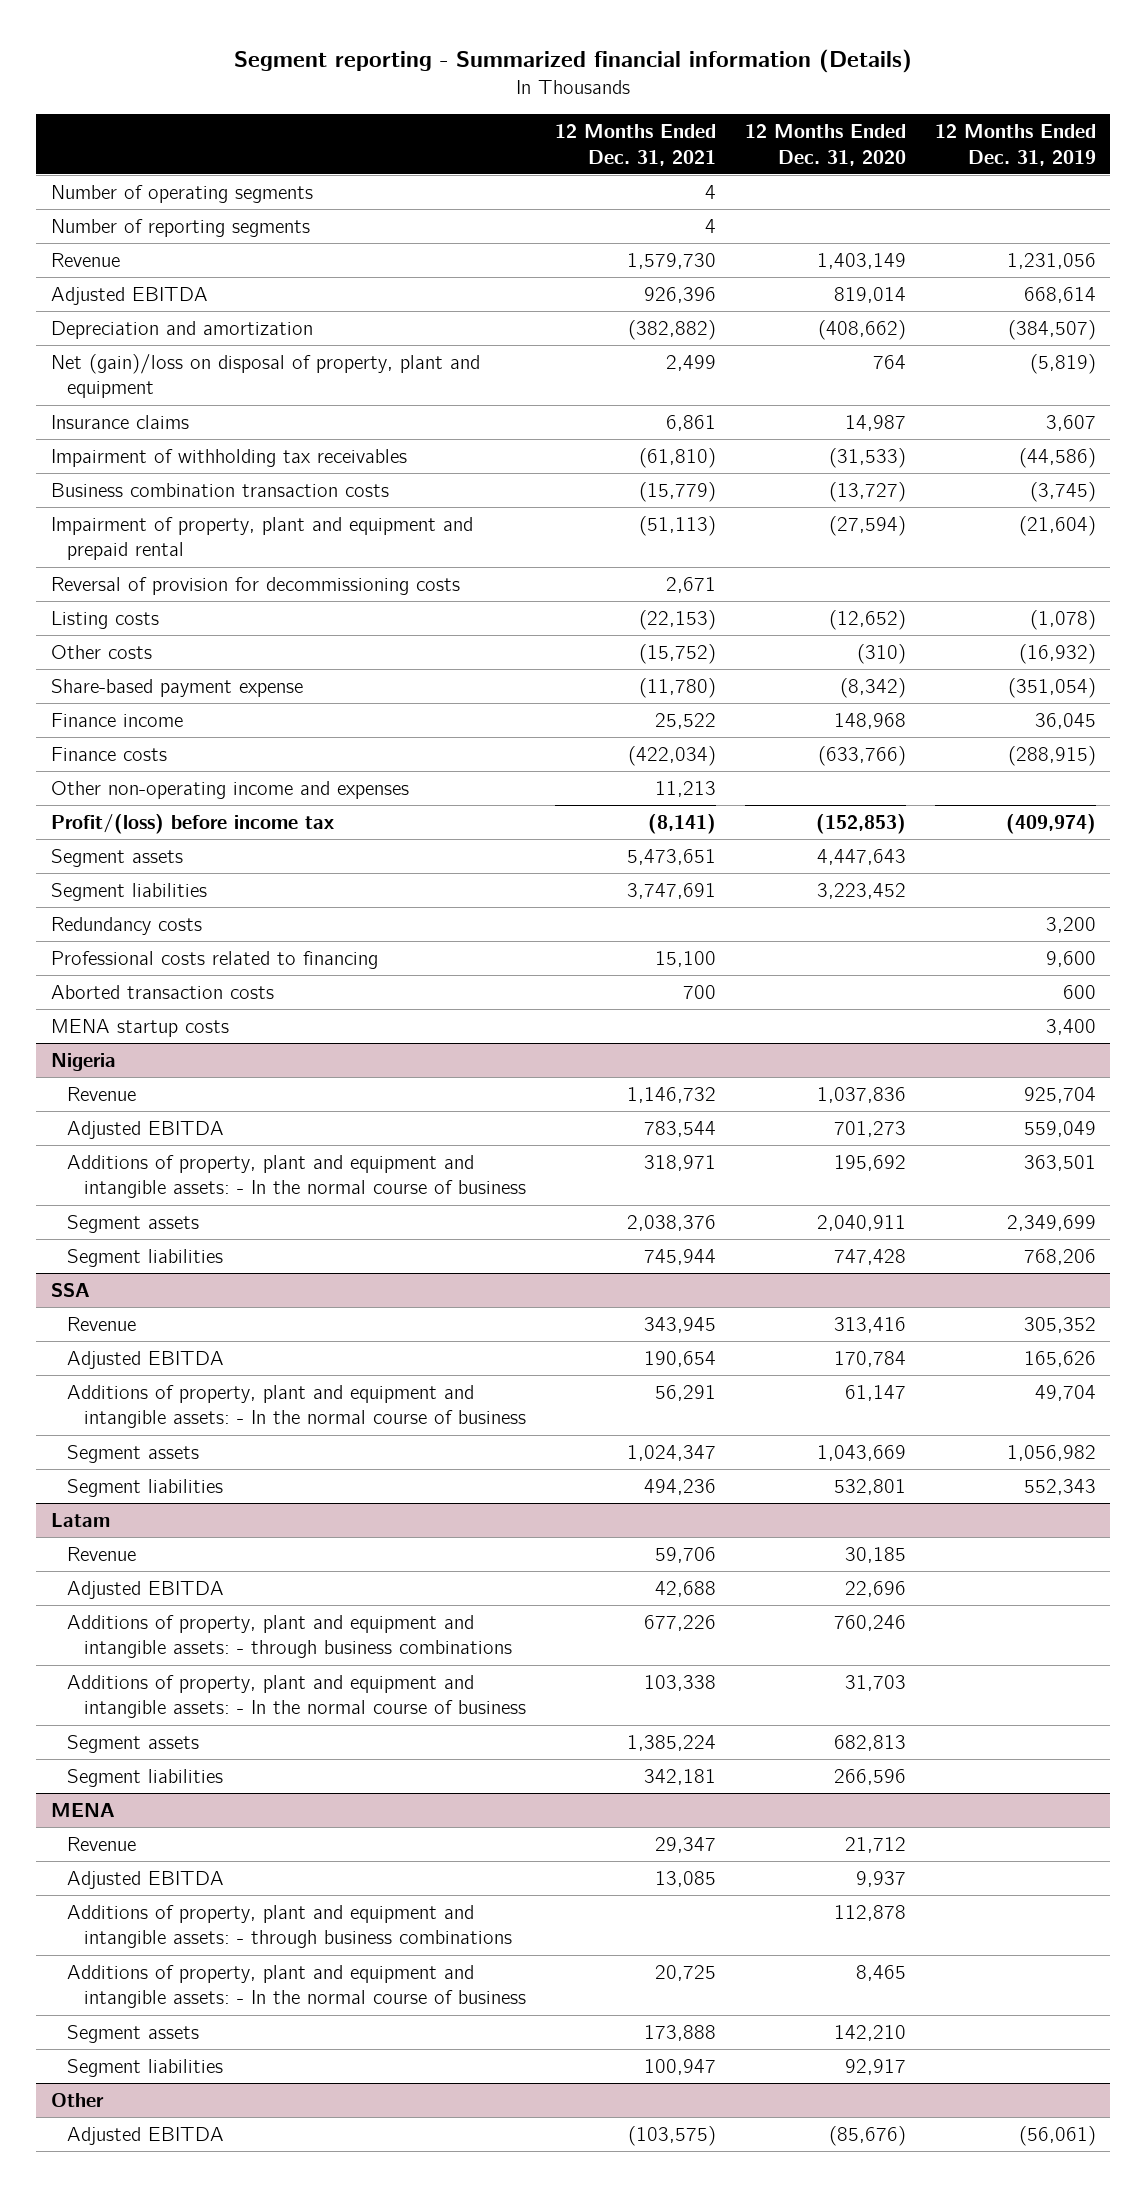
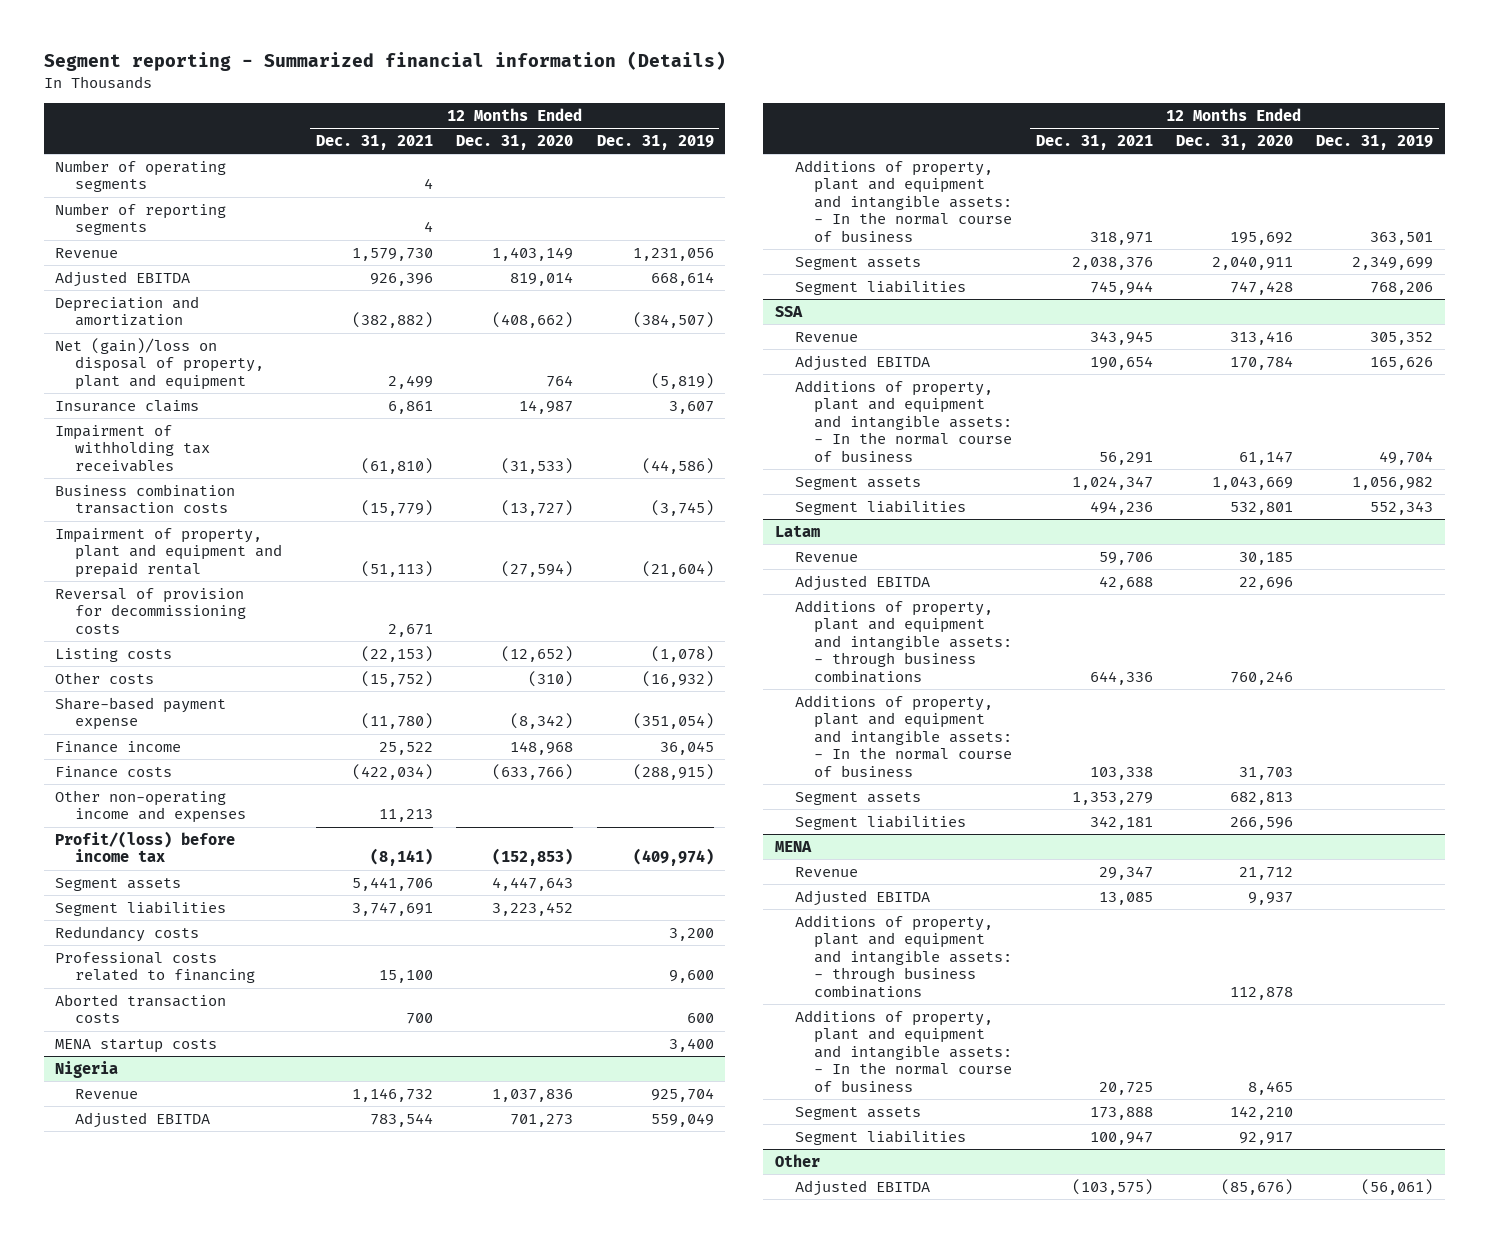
[626,848,716,865] 5,473,651 -> [351,876,433,891] 5,441,706
[643,1614,716,1631] 677,226 -> [1089,670,1153,685] 644,336
[626,1734,716,1751] 1,385,224 -> [1071,791,1153,805] 1,353,279

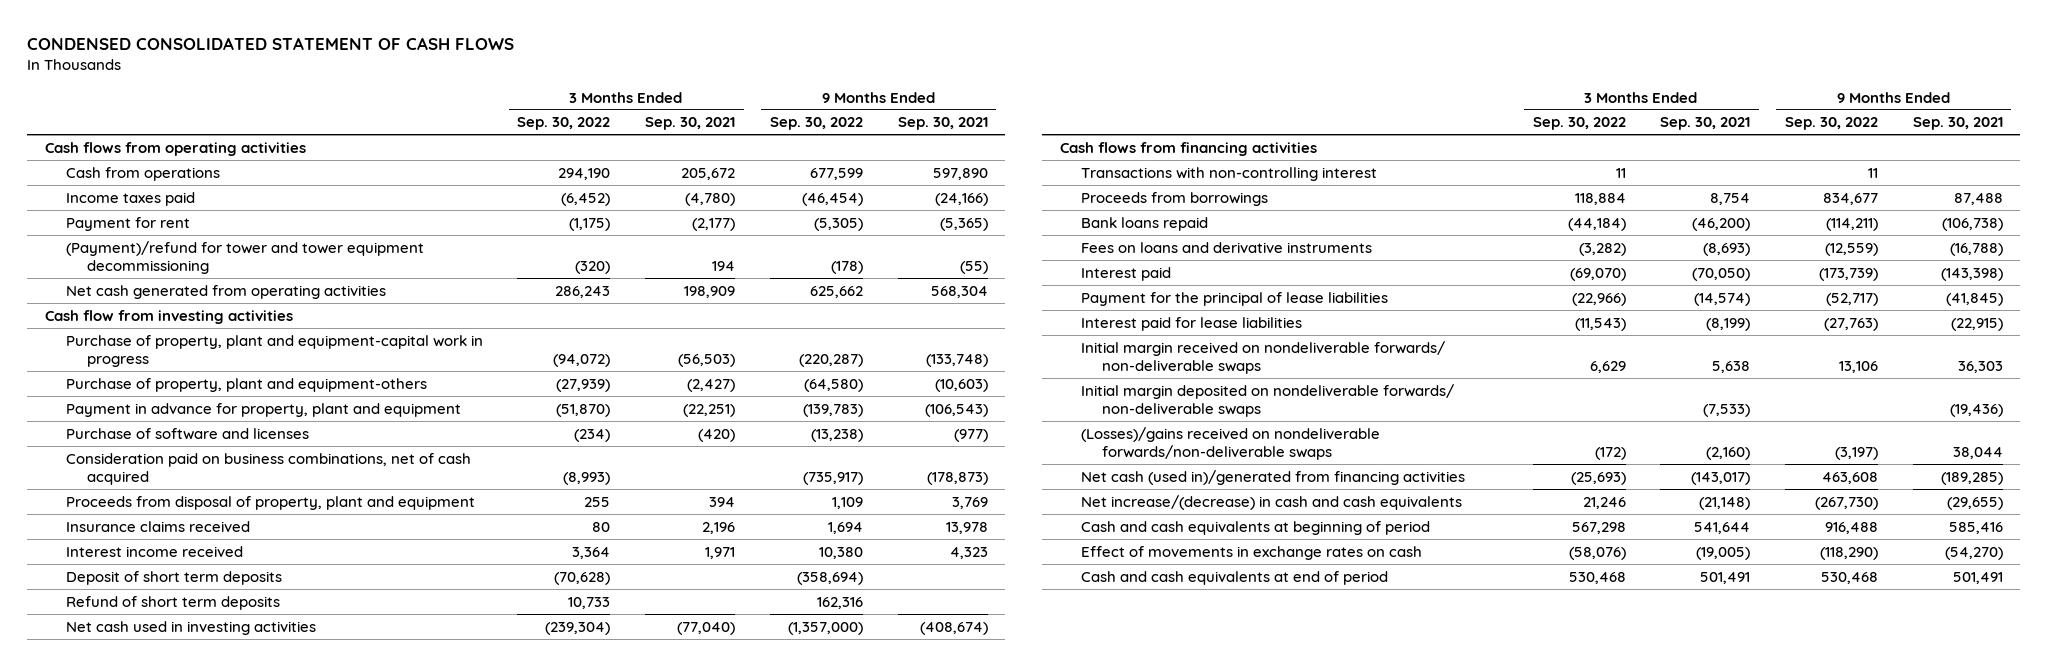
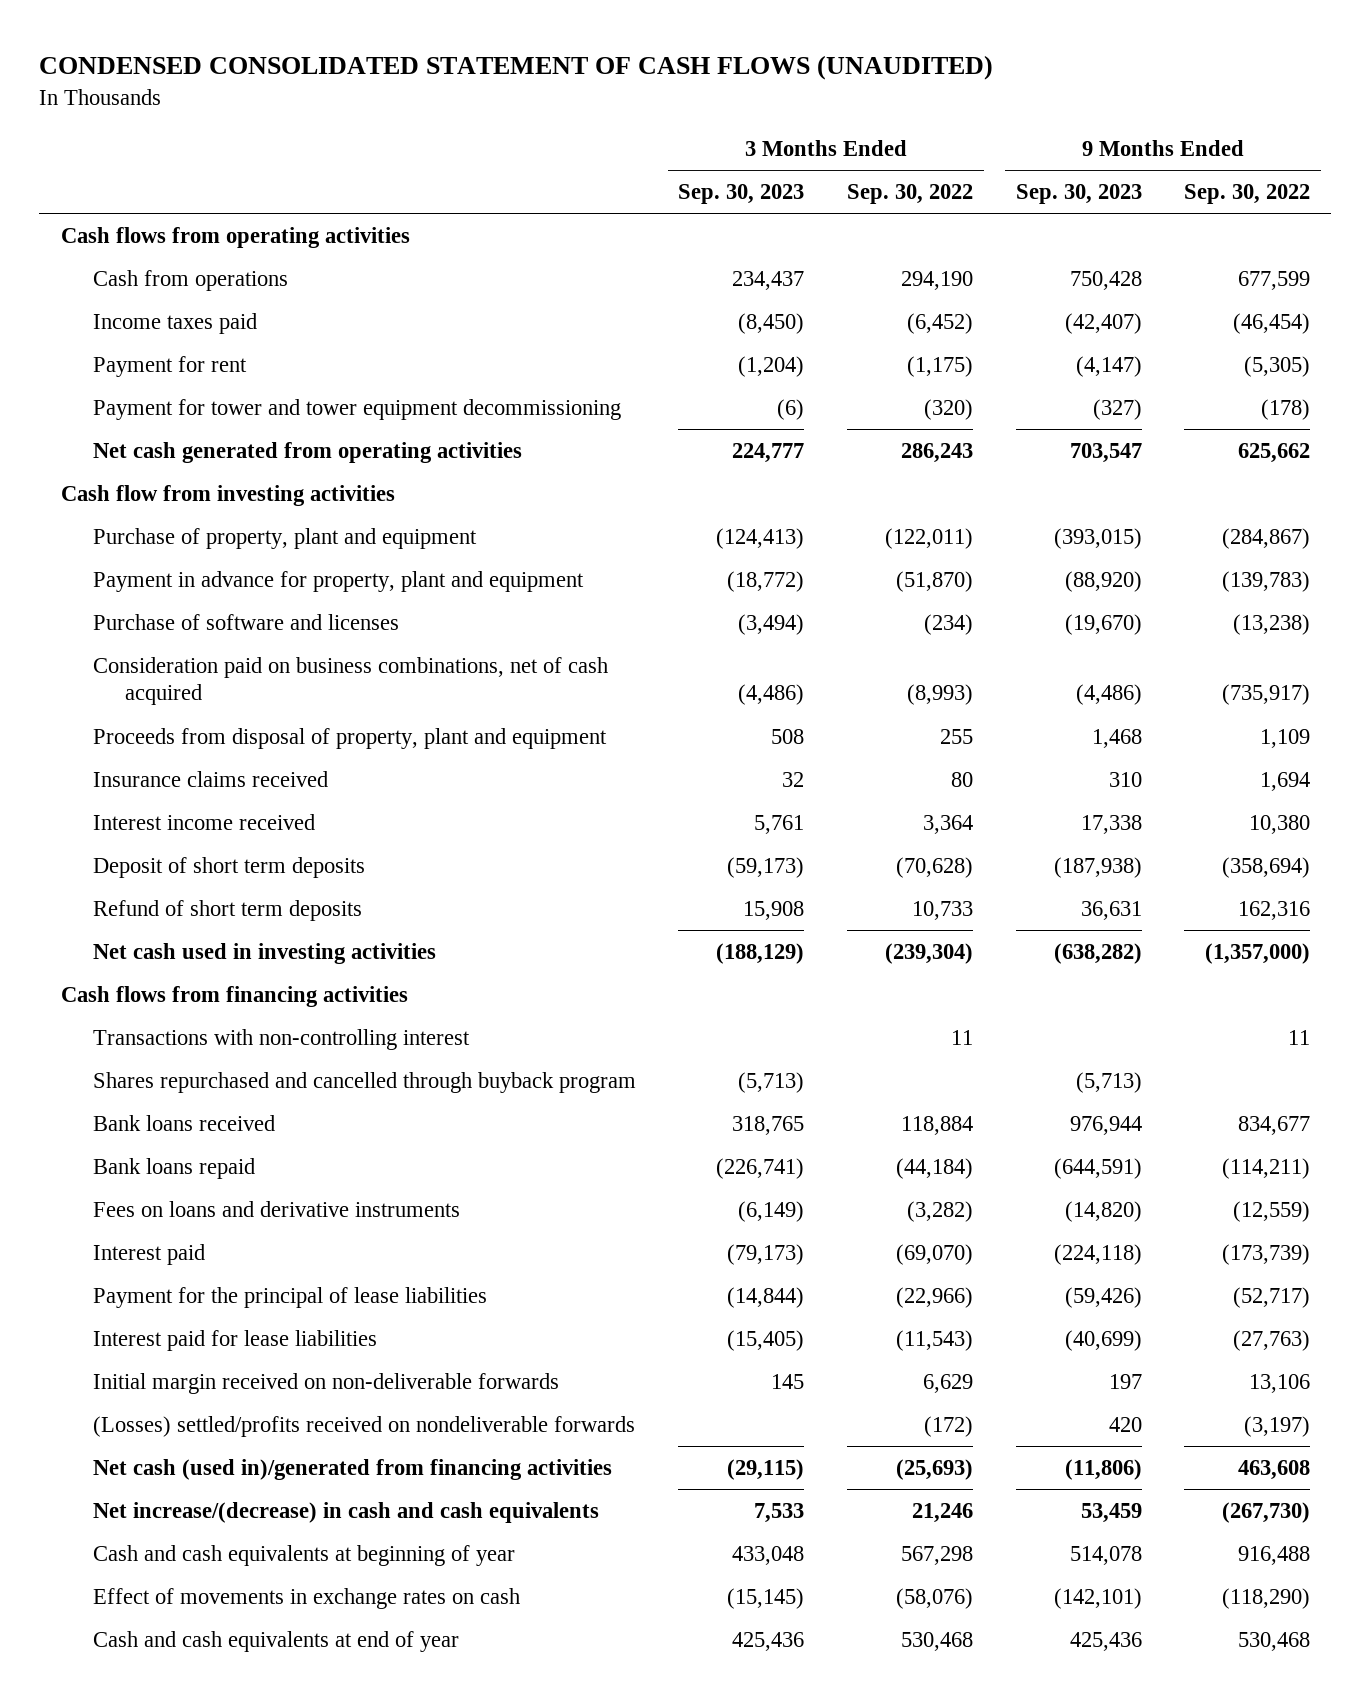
[27,37,515,51] CONDENSED CONSOLIDATED STATEMENT OF CASH FLOWS -> [39,55,994,81] CONDENSED CONSOLIDATED STATEMENT OF CASH FLOWS (UNAUDITED)
[645,117,736,131] Sep. 30, 2021 -> none
[897,117,988,131] Sep. 30, 2021 -> none
none -> [678,184,805,205] Sep. 30, 2023
none -> [1015,184,1142,205] Sep. 30, 2023
[65,240,424,275] (Payment)/refund for tower and tower equipment decommissioning -> [92,398,621,420] Payment for tower and tower equipment decommissioning
[65,334,483,368] Purchase of property, plant and equipment-capital work in progress -> none
[65,377,427,392] Purchase of property, plant and equipment-others -> [92,527,477,549] Purchase of property, plant and equipment
[556,378,611,392] (27,939) -> [885,527,974,549] (122,011)
[803,378,863,392] (64,580) -> [1222,527,1311,549] (284,867)
none -> [92,1071,636,1093] Shares repurchased and cancelled through buyback program
[1080,191,1268,206] Proceeds from borrowings -> [92,1114,275,1131] Bank loans received
[1080,383,1454,418] Initial margin deposited on nondeliverable forwards/ non-deliverable swaps -> none
[1080,340,1445,375] Initial margin received on nondeliverable forwards/ non-deliverable swaps -> [92,1372,559,1394] Initial margin received on non-deliverable forwards
[1080,426,1380,461] (Losses)/gains received on nondeliverable forwards/non-deliverable swaps -> [92,1415,635,1437] (Losses) settled/profits received on nondeliverable forwards
[1080,520,1430,535] Cash and cash equivalents at beginning of period -> [92,1544,515,1566] Cash and cash equivalents at beginning of year
[1080,570,1388,585] Cash and cash equivalents at end of period -> [92,1630,459,1652] Cash and cash equivalents at end of year

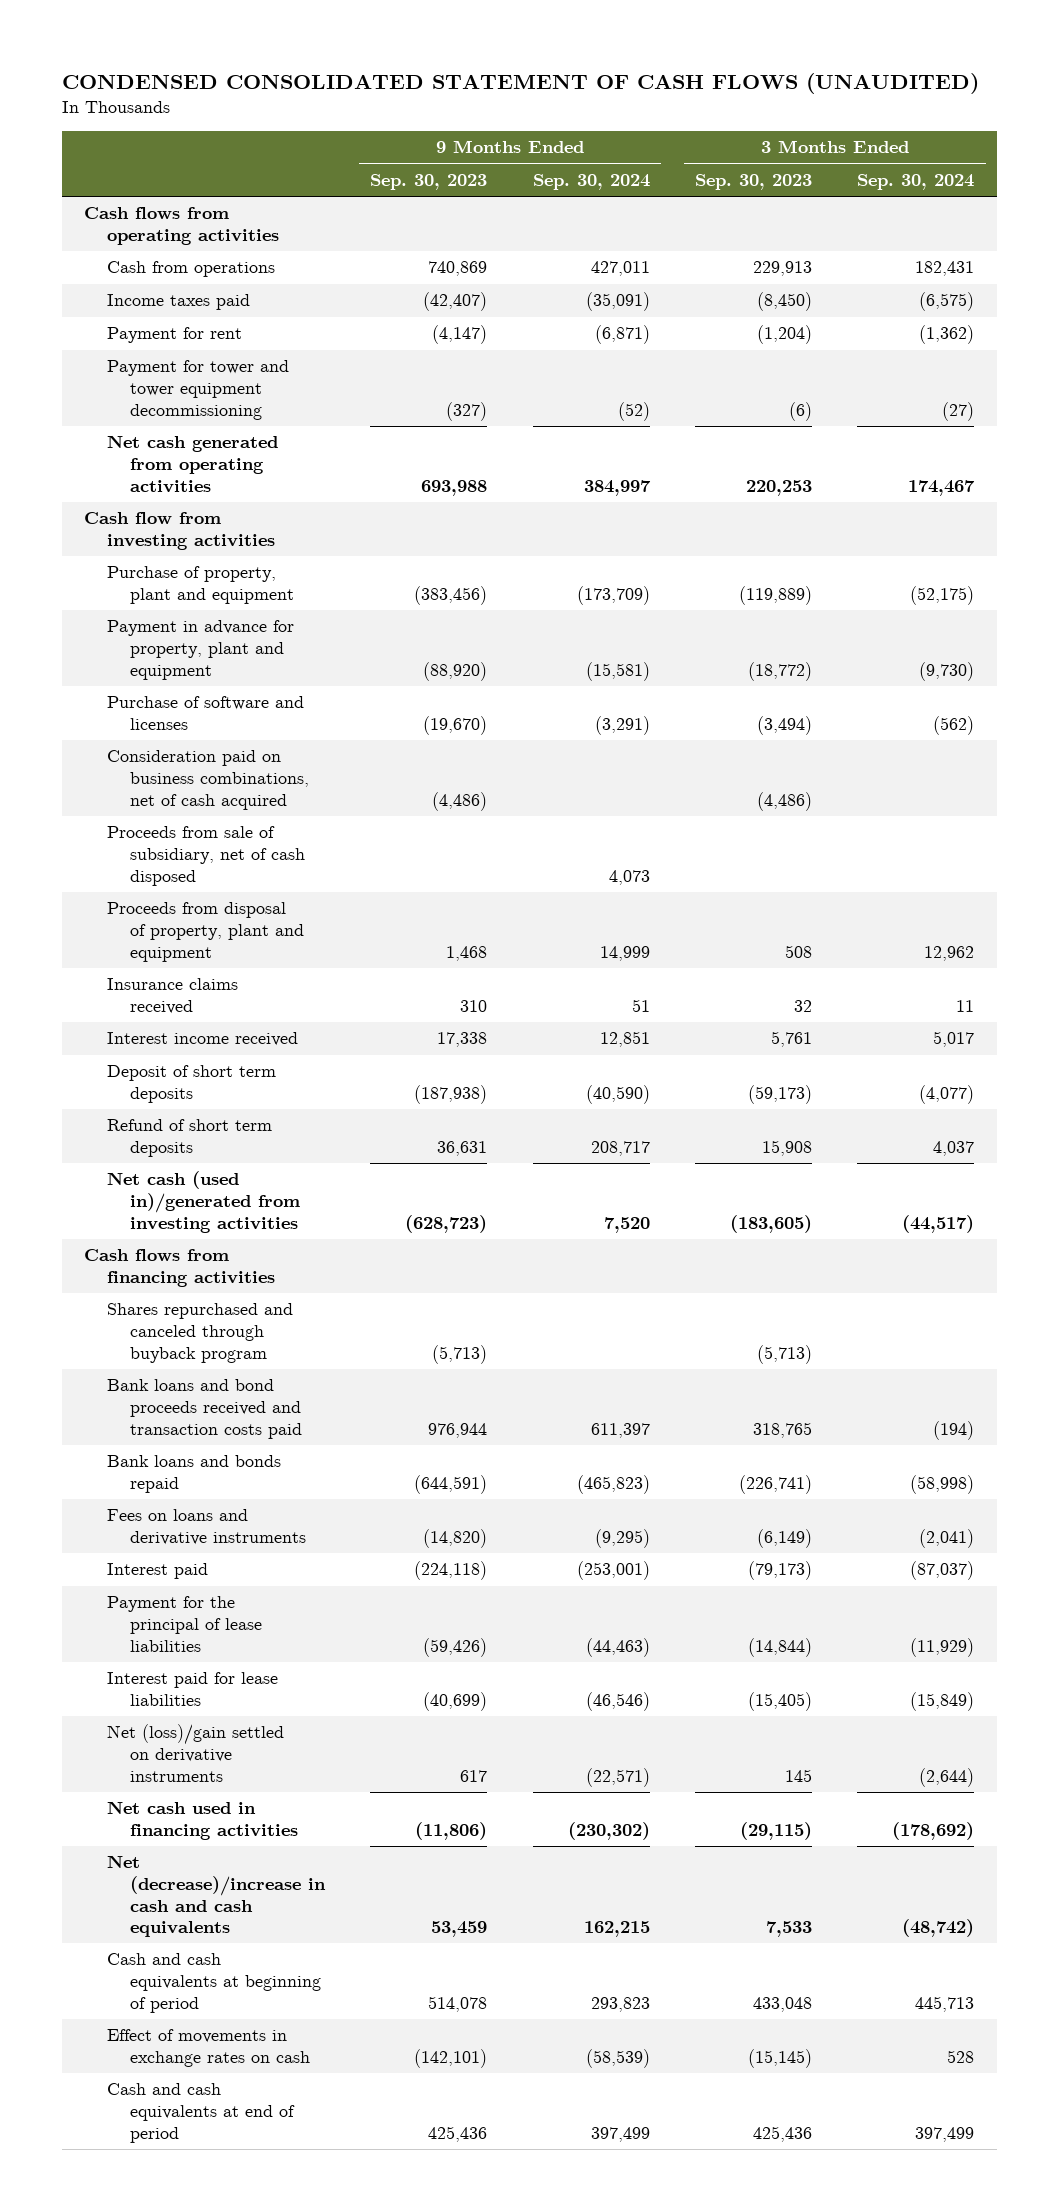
[847,184,974,205] Sep. 30, 2022 -> none
[1184,184,1311,205] Sep. 30, 2022 -> none
none -> [532,173,650,190] Sep. 30, 2024
none -> [857,173,975,190] Sep. 30, 2024
[732,270,805,290] 234,437 -> [752,261,812,277] 229,913
[1069,270,1142,290] 750,428 -> [428,261,488,277] 740,869
[732,442,805,463] 224,777 -> [745,479,812,496] 220,253
[1069,442,1142,463] 703,547 -> [421,479,488,496] 693,988
[716,527,805,549] (124,413) -> [738,585,812,605] (119,889)
[1053,527,1142,549] (393,015) -> [414,585,488,605] (383,456)
none -> [107,826,305,886] Proceeds from sale of subsidiary, net of cash disposed
[92,942,436,964] Net cash used in investing activities -> [107,1171,300,1233] Net cash (used in)/generated from investing activities
[716,942,805,964] (188,129) -> [729,1214,812,1233] (183,605)
[1053,942,1142,964] (638,282) -> [405,1214,488,1233] (628,723)
[92,1028,470,1050] Transactions with non-controlling interest -> none
[92,1071,636,1093] Shares repurchased and cancelled through buyback program -> [107,1303,294,1363] Shares repurchased and canceled through buyback program
[92,1114,275,1131] Bank loans received -> [107,1379,302,1439] Bank loans and bond proceeds received and transaction costs paid
[92,1157,255,1179] Bank loans repaid -> [107,1455,282,1493] Bank loans and bonds repaid
[92,1372,559,1394] Initial margin received on non-deliverable forwards -> none
[92,1415,635,1437] (Losses) settled/profits received on nondeliverable forwards -> none
none -> [107,1724,285,1782] Net (loss)/gain settled on derivative instruments
[92,1458,612,1480] Net cash (used in)/generated from financing activities -> [107,1801,298,1840] Net cash used in financing activities
[92,1501,599,1523] Net increase/(decrease) in cash and cash equivalents -> [107,1855,326,1938] Net (decrease)/increase in cash and cash equivalents
[92,1544,515,1566] Cash and cash equivalents at beginning of year -> [107,1953,321,2013] Cash and cash equivalents at beginning of period
[92,1630,459,1652] Cash and cash equivalents at end of year -> [107,2083,295,2143] Cash and cash equivalents at end of period

